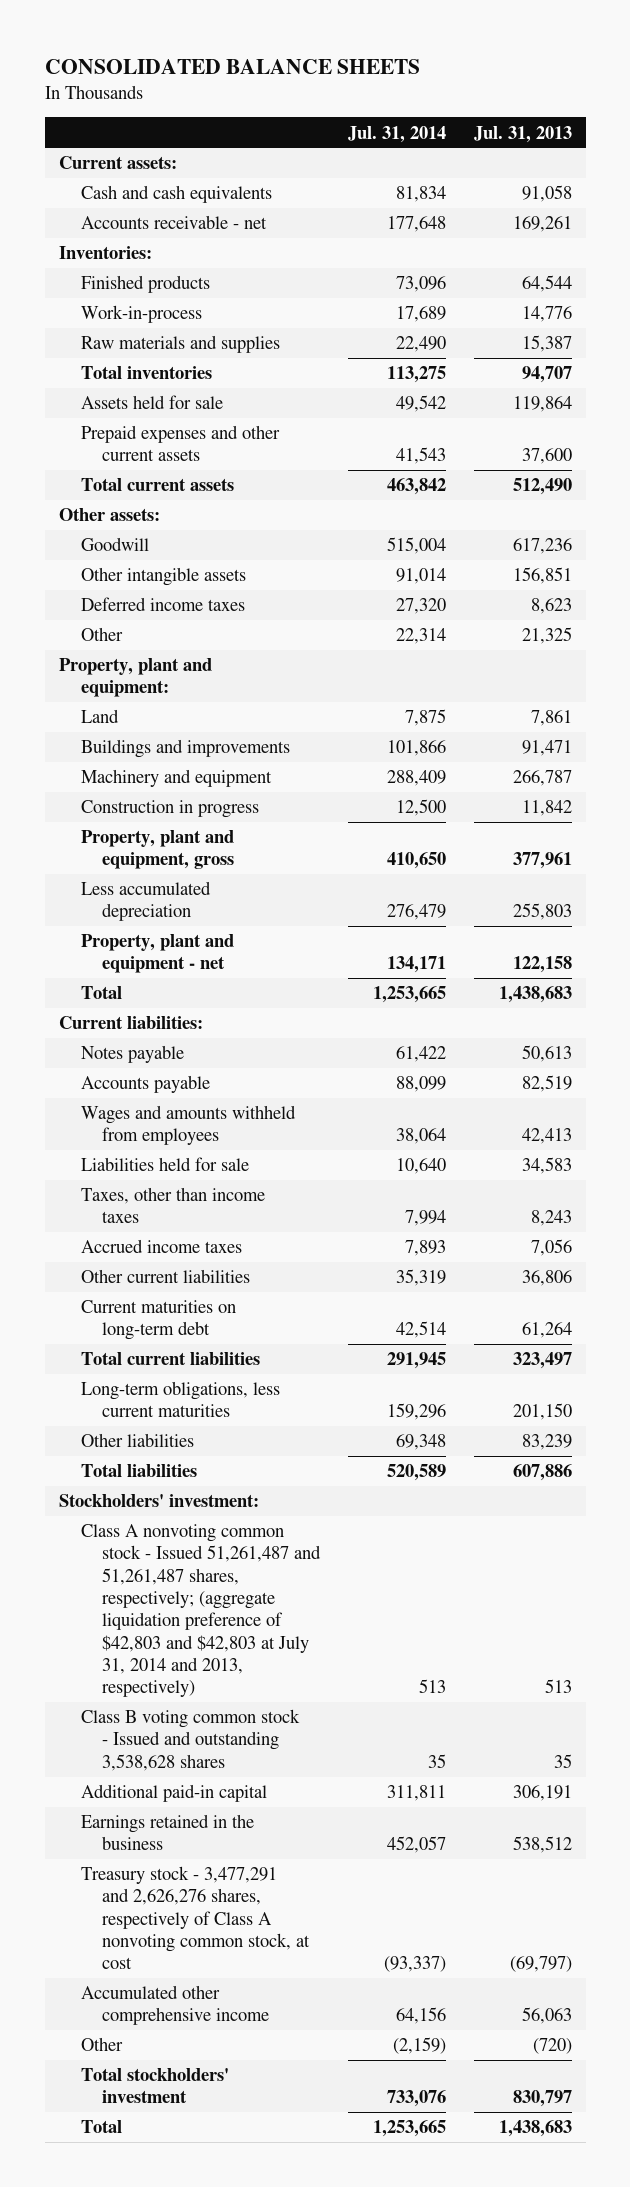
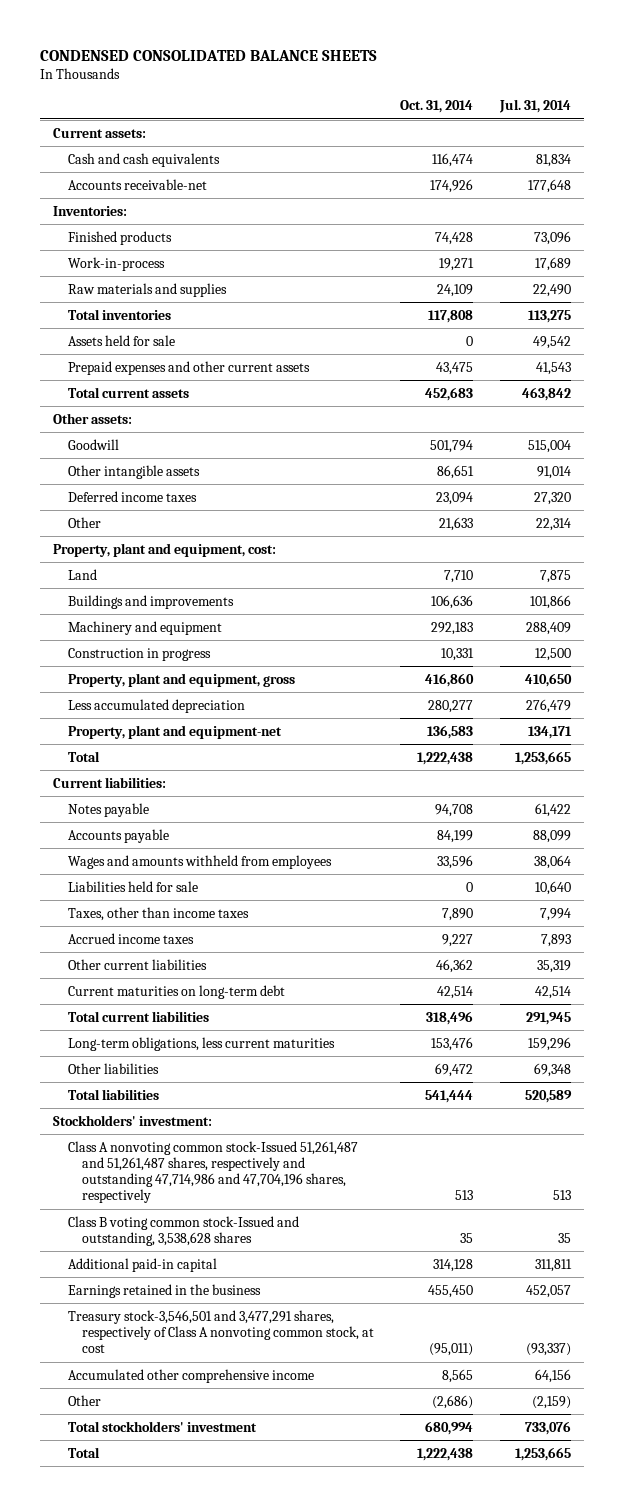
[44,58,420,74] CONSOLIDATED BALANCE SHEETS -> [40,49,378,61] CONDENSED CONSOLIDATED BALANCE SHEETS
[473,125,572,143] Jul. 31, 2013 -> none
none -> [400,100,474,114] Oct. 31, 2014
[80,215,267,230] Accounts receivable - net -> [67,178,207,190] Accounts receivable-net
[58,658,212,698] Property, plant and equipment: -> [53,542,277,557] Property, plant and equipment, cost:
[80,934,234,974] Property, plant and equipment - net -> [67,724,282,739] Property, plant and equipment-net
[80,1524,322,1698] Class A nonvoting common stock - Issued 51,261,487 and 51,261,487 shares, respectively; (aggregate liquidation preference of $42,803 and $42,803 at July 31, 2014 and 2013, respectively) -> [67,1140,358,1204] Class A nonvoting common stock-Issued 51,261,487 and 51,261,487 shares, respectively and outstanding 47,714,986 and 47,704,196 shares, respectively
[80,1709,300,1771] Class B voting common stock - Issued and outstanding 3,538,628 shares -> [67,1215,299,1246] Class B voting common stock-Issued and outstanding, 3,538,628 shares
[80,1866,311,1970] Treasury stock - 3,477,291 and 2,626,276 shares, respectively of Class A nonvoting common stock, at cost -> [67,1309,374,1354] Treasury stock-3,546,501 and 3,477,291 shares, respectively of Class A nonvoting common stock, at cost

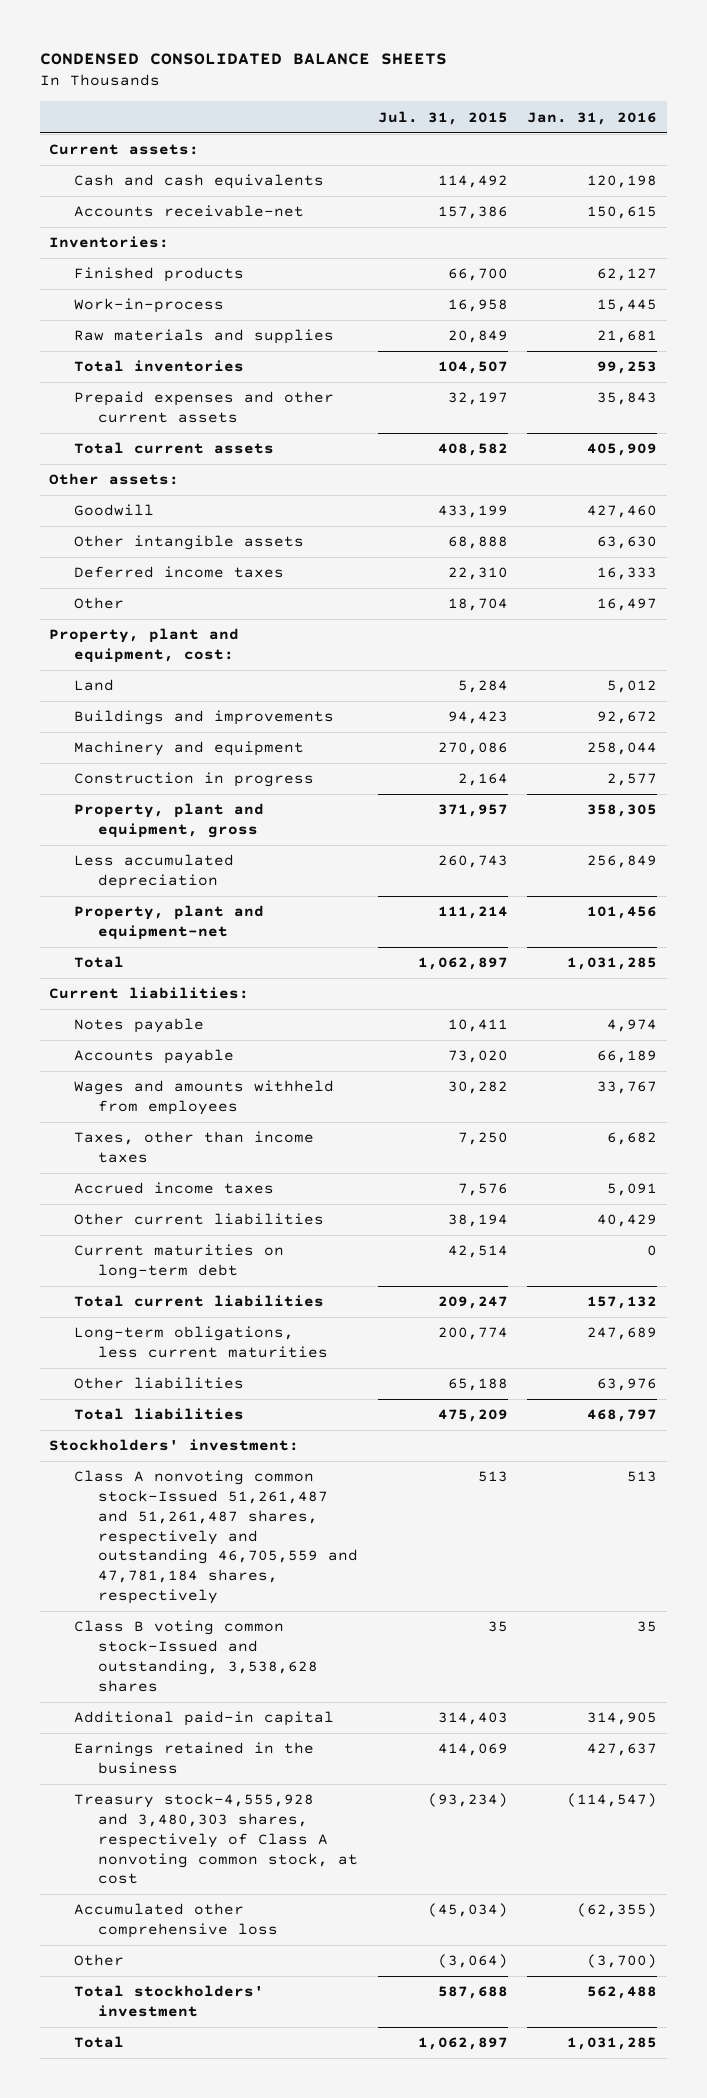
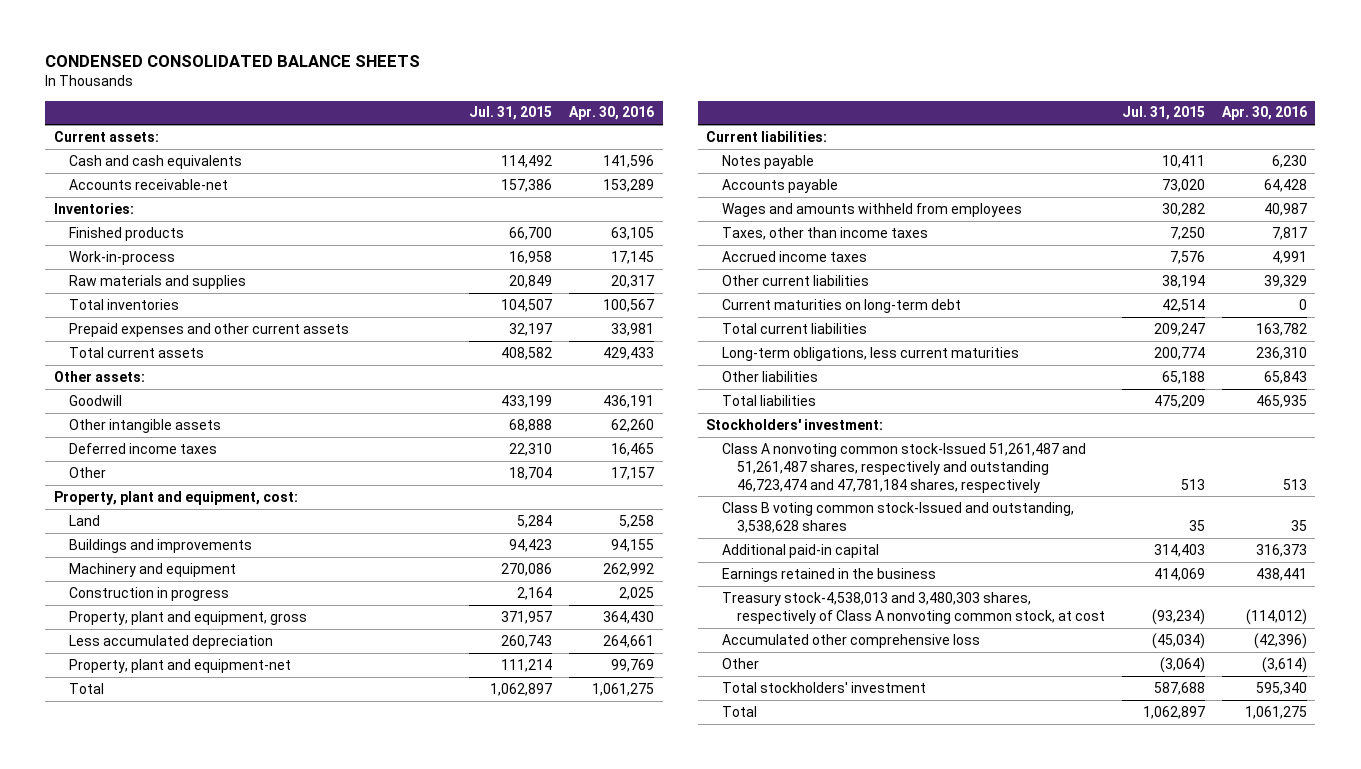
[527,111,658,125] Jan. 31, 2016 -> none
none -> [569,106,655,121] Apr. 30, 2016
[73,1470,359,1604] Class A nonvoting common stock-Issued 51,261,487 and 51,261,487 shares, respectively and outstanding 46,705,559 and 47,781,184 shares, respectively -> [721,442,1086,493] Class A nonvoting common stock-Issued 51,261,487 and 51,261,487 shares, respectively and outstanding 46,723,474 and 47,781,184 shares, respectively
[73,1793,359,1885] Treasury stock-4,555,928 and 3,480,303 shares, respectively of Class A nonvoting common stock, at cost -> [721,591,1106,624] Treasury stock-4,538,013 and 3,480,303 shares, respectively of Class A nonvoting common stock, at cost

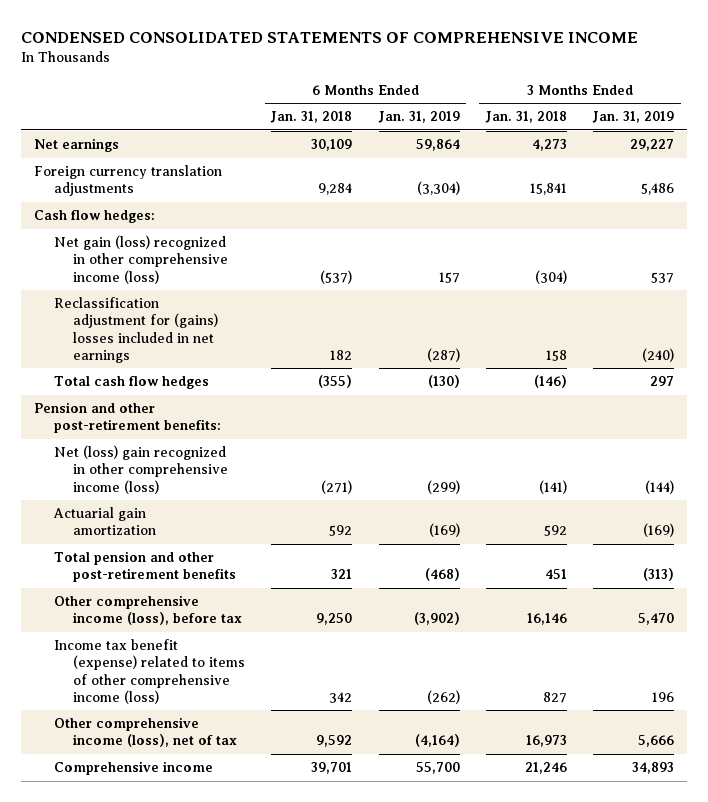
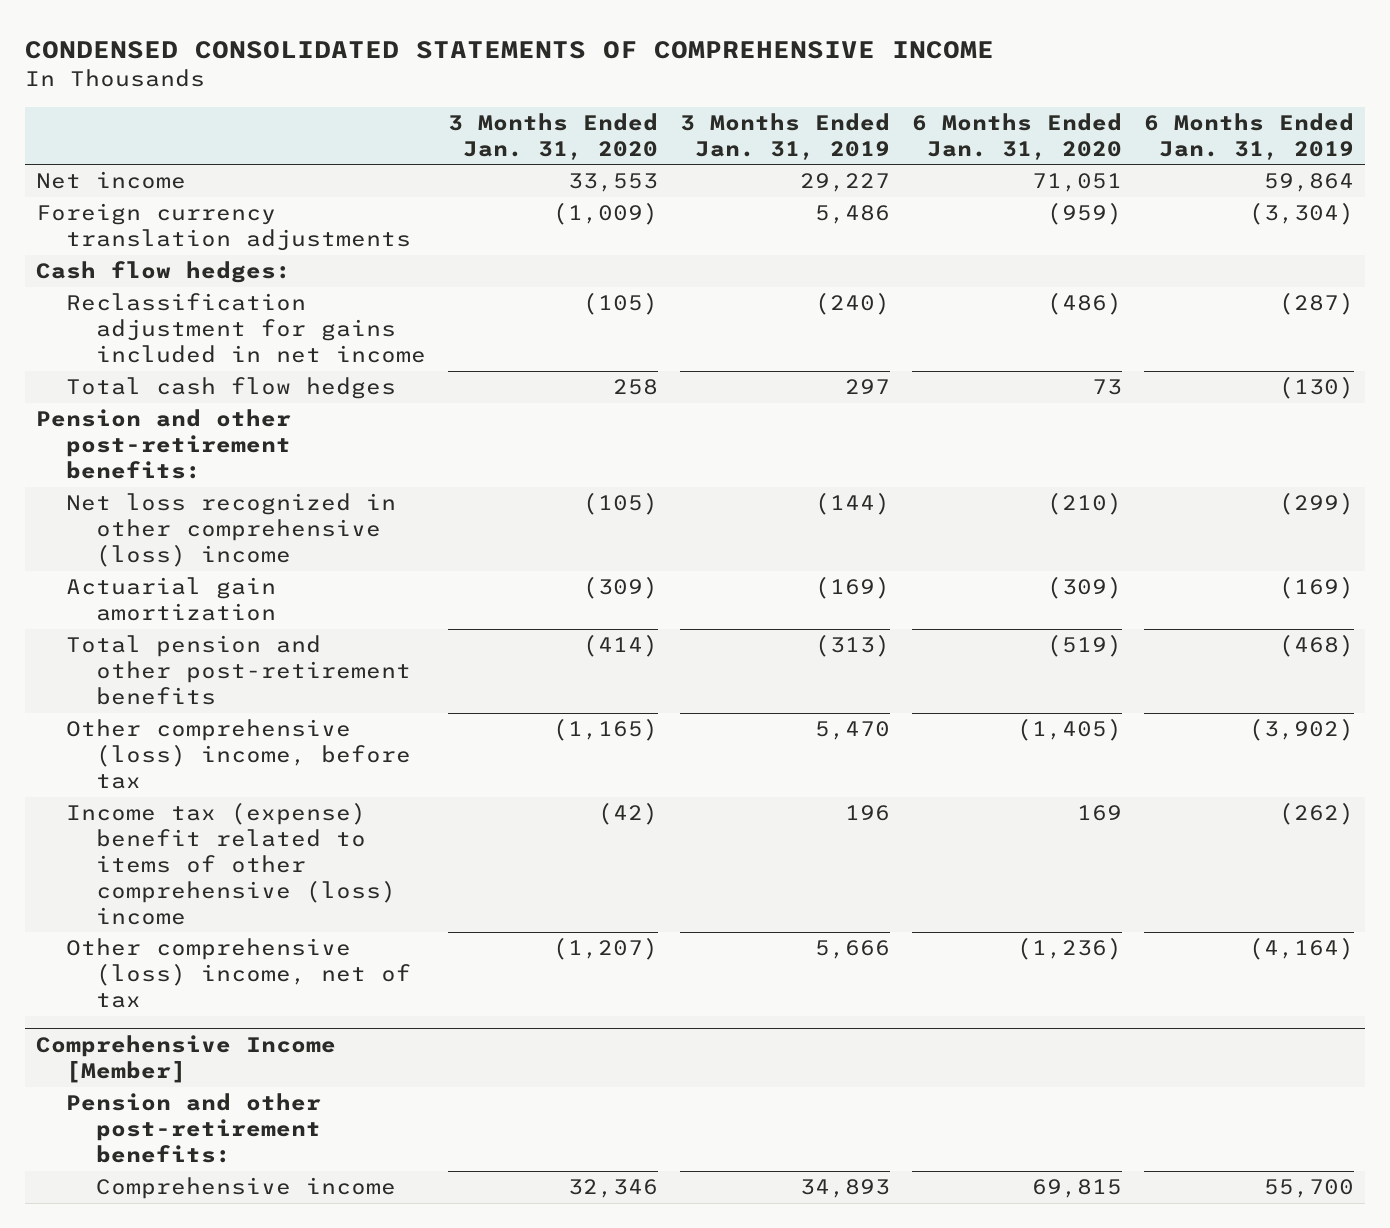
[270,111,353,124] Jan. 31, 2018 -> none
[484,111,567,124] Jan. 31, 2018 -> none
none -> [448,112,659,160] 3 Months Ended Jan. 31, 2020
none -> [912,112,1123,160] 6 Months Ended Jan. 31, 2020
[34,138,120,153] Net earnings -> [36,171,187,190] Net income
[53,235,229,284] Net gain (loss) recognized in other comprehensive income (loss) -> none
[53,297,219,363] Reclassification adjustment for (gains) losses included in net earnings -> [66,293,427,363] Reclassification adjustment for gains included in net income
[53,445,229,494] Net (loss) gain recognized in other comprehensive income (loss) -> [66,493,397,567] Net loss recognized in other comprehensive (loss) income
[53,595,243,626] Other comprehensive income (loss), before tax -> [66,719,412,789] Other comprehensive (loss) income, before tax
[53,639,246,704] Income tax benefit (expense) related to items of other comprehensive income (loss) -> [66,802,397,925] Income tax (expense) benefit related to items of other comprehensive (loss) income
[53,717,238,748] Other comprehensive income (loss), net of tax -> [66,938,412,1008] Other comprehensive (loss) income, net of tax
none -> [36,1035,337,1084] Comprehensive Income [Member]
none -> [66,1093,322,1163] Pension and other post-retirement benefits:

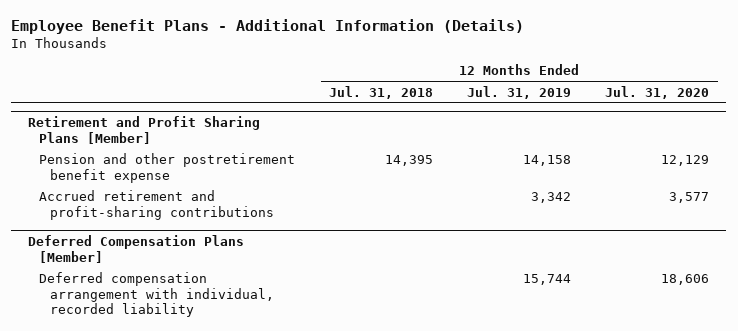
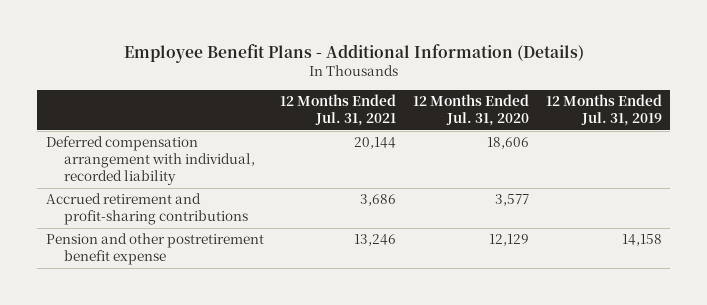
[329,85,434,99] Jul. 31, 2018 -> none
none -> [280,94,397,127] 12 Months Ended Jul. 31, 2021
[28,115,261,144] Retirement and Profit Sharing Plans [Member] -> none
none -> [45,136,255,186] Deferred compensation arrangement with individual, recorded liability
none -> [45,193,248,226] Accrued retirement and profit-sharing contributions
[39,190,274,220] Accrued retirement and profit-sharing contributions -> none
[28,234,245,263] Deferred Compensation Plans [Member] -> none
[39,272,274,318] Deferred compensation arrangement with individual, recorded liability -> none

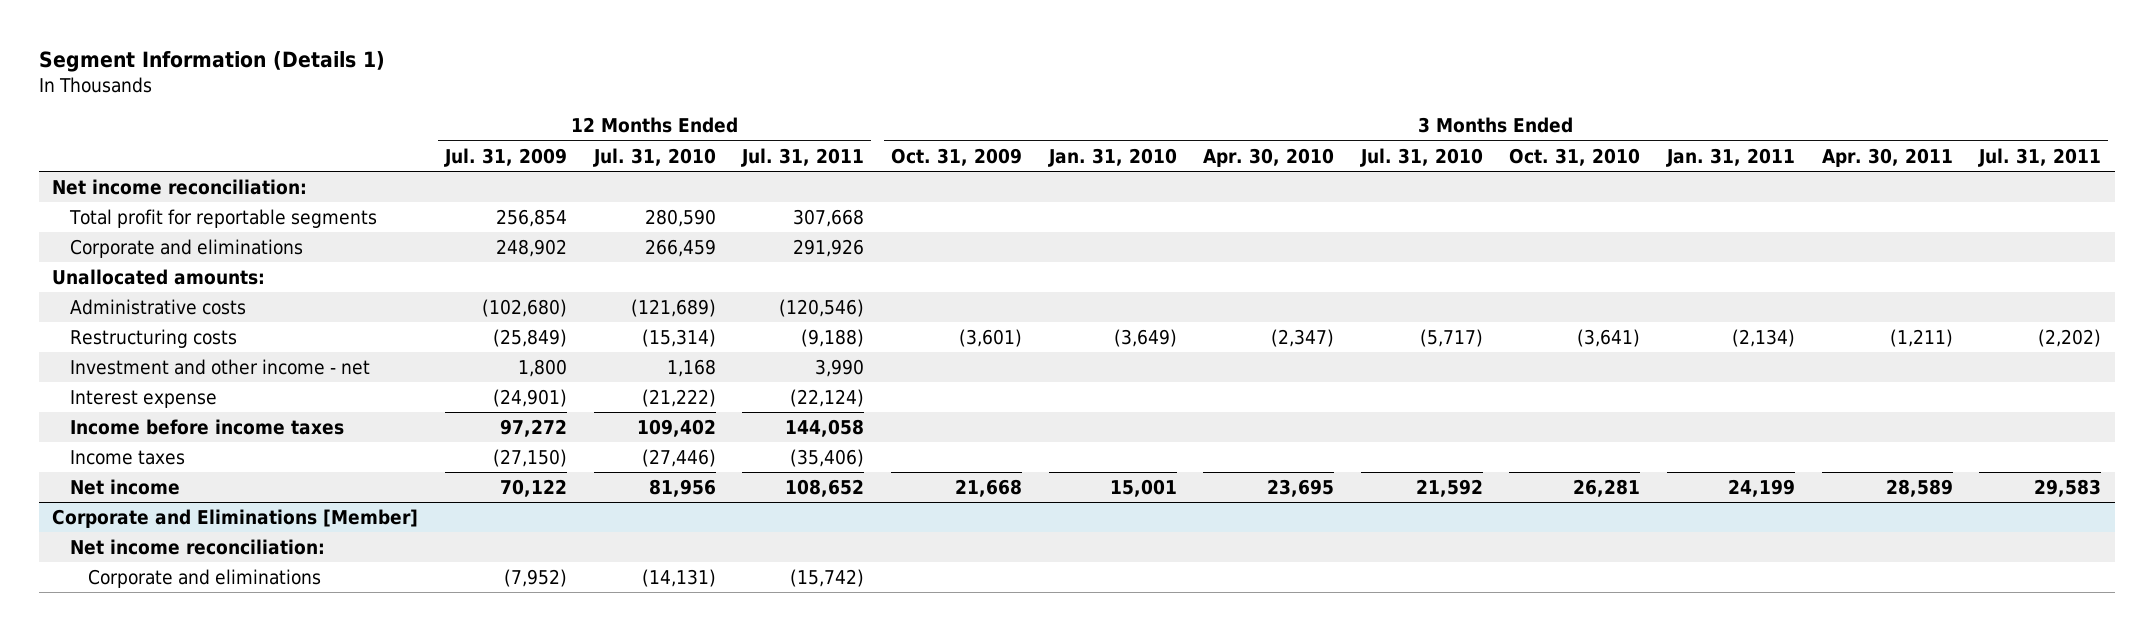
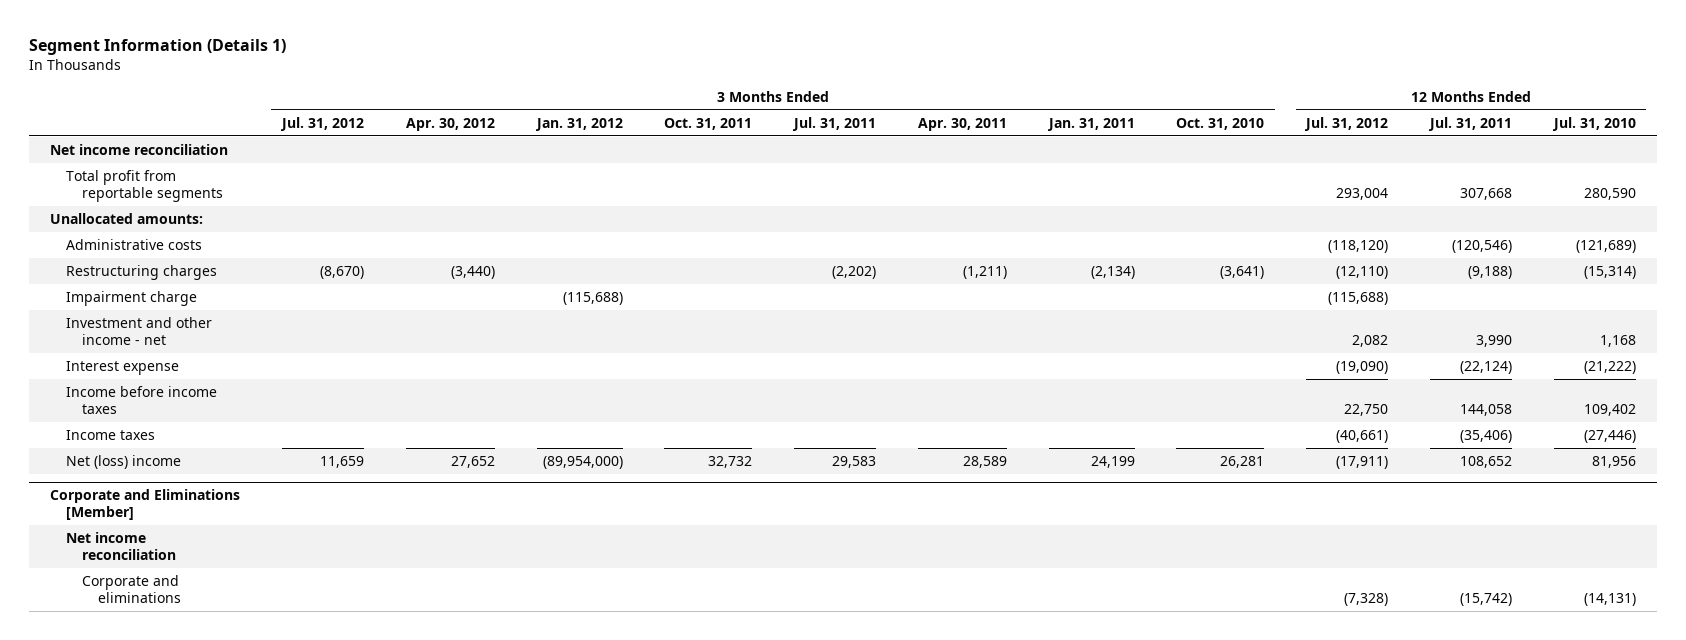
[443,147,567,167] Jul. 31, 2009 -> none
[890,147,1022,166] Oct. 31, 2009 -> none
[1047,147,1177,167] Jan. 31, 2010 -> none
[1203,147,1335,167] Apr. 30, 2010 -> none
[1359,147,1483,167] Jul. 31, 2010 -> none
none -> [279,116,364,131] Jul. 31, 2012
none -> [405,117,495,131] Apr. 30, 2012
none -> [534,117,623,131] Jan. 31, 2012
none -> [664,117,753,130] Oct. 31, 2011
none -> [1304,116,1389,131] Jul. 31, 2012
[69,238,303,258] Corporate and eliminations -> none
[52,178,308,195] Net income reconciliation: -> [50,143,229,155] Net income reconciliation
[68,208,377,228] Total profit for reportable segments -> [66,169,223,202] Total profit from reportable segments
[69,328,237,348] Restructuring costs -> [66,264,218,280] Restructuring charges
none -> [66,290,198,306] Impairment charge
[69,478,180,495] Net income -> [66,454,182,469] Net (loss) income
[69,538,325,555] Net income reconciliation: -> [66,531,176,560] Net income reconciliation

